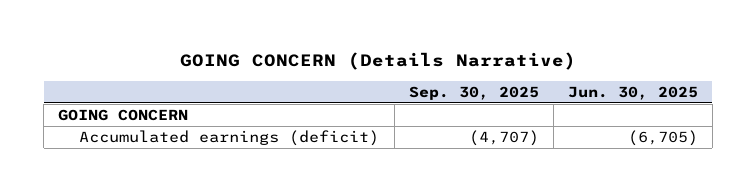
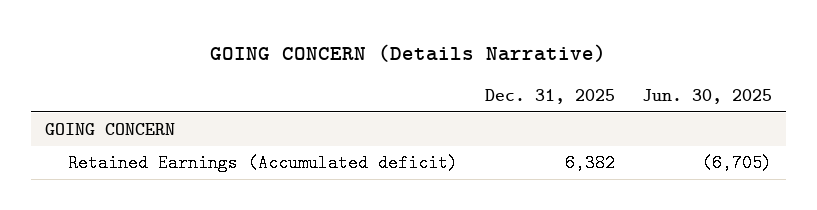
[408,85,539,100] Sep. 30, 2025 -> none
none -> [484,89,615,105] Dec. 31, 2025
[79,130,380,147] Accumulated earnings (deficit) -> [67,154,458,173] Retained Earnings (Accumulated deficit)

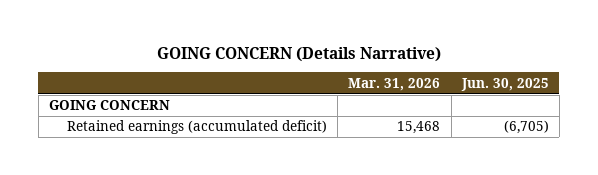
[484,89,615,105] Dec. 31, 2025 -> none
none -> [348,77,441,91] Mar. 31, 2026
[67,154,458,173] Retained Earnings (Accumulated deficit) -> [66,120,327,135] Retained earnings (accumulated deficit)

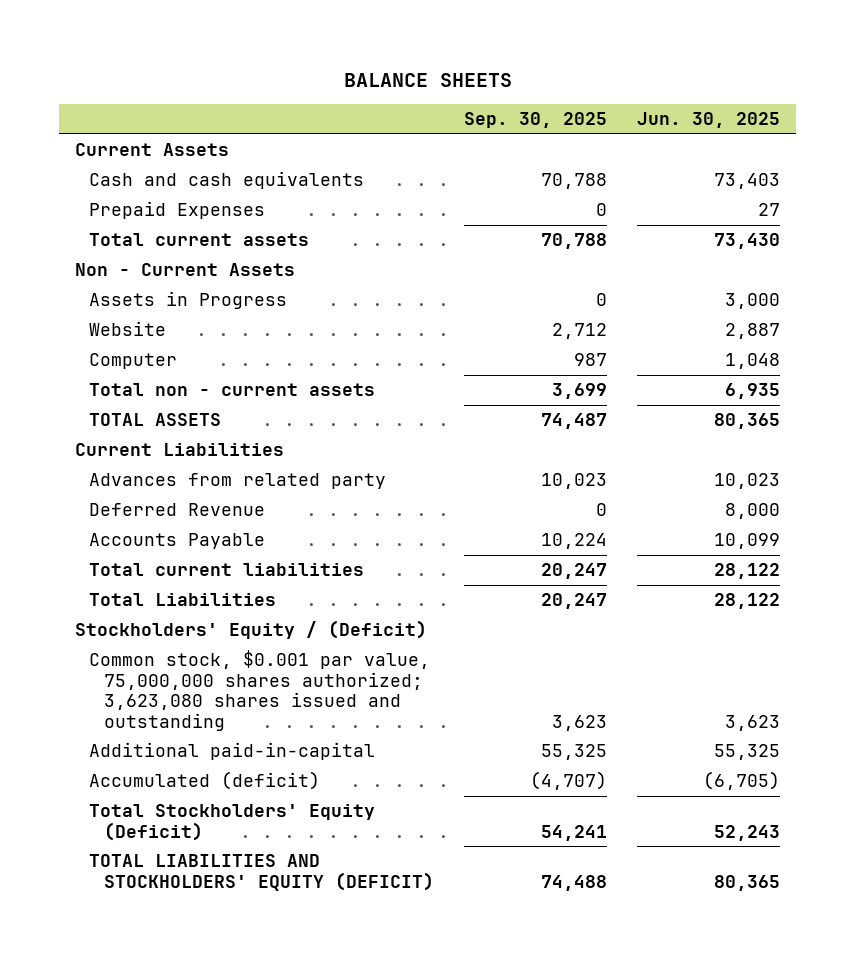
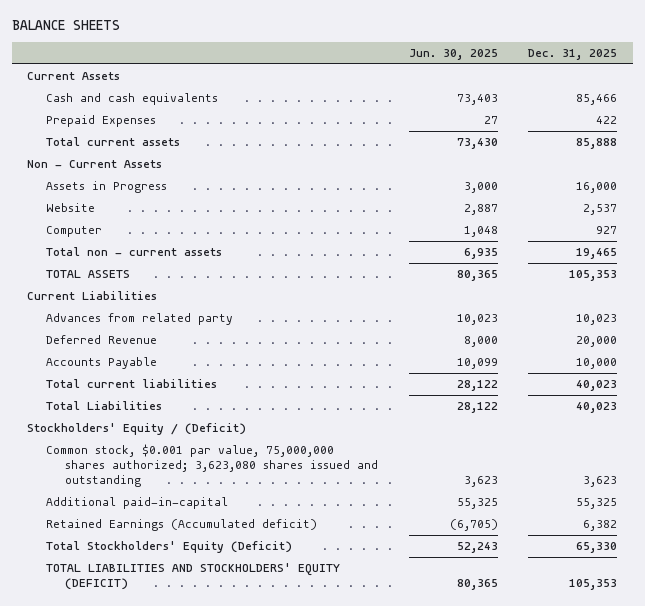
[464,112,608,129] Sep. 30, 2025 -> none
none -> [528,48,618,60] Dec. 31, 2025
[89,771,321,791] Accumulated (deficit) -> [45,519,317,532] Retained Earnings (Accumulated deficit)

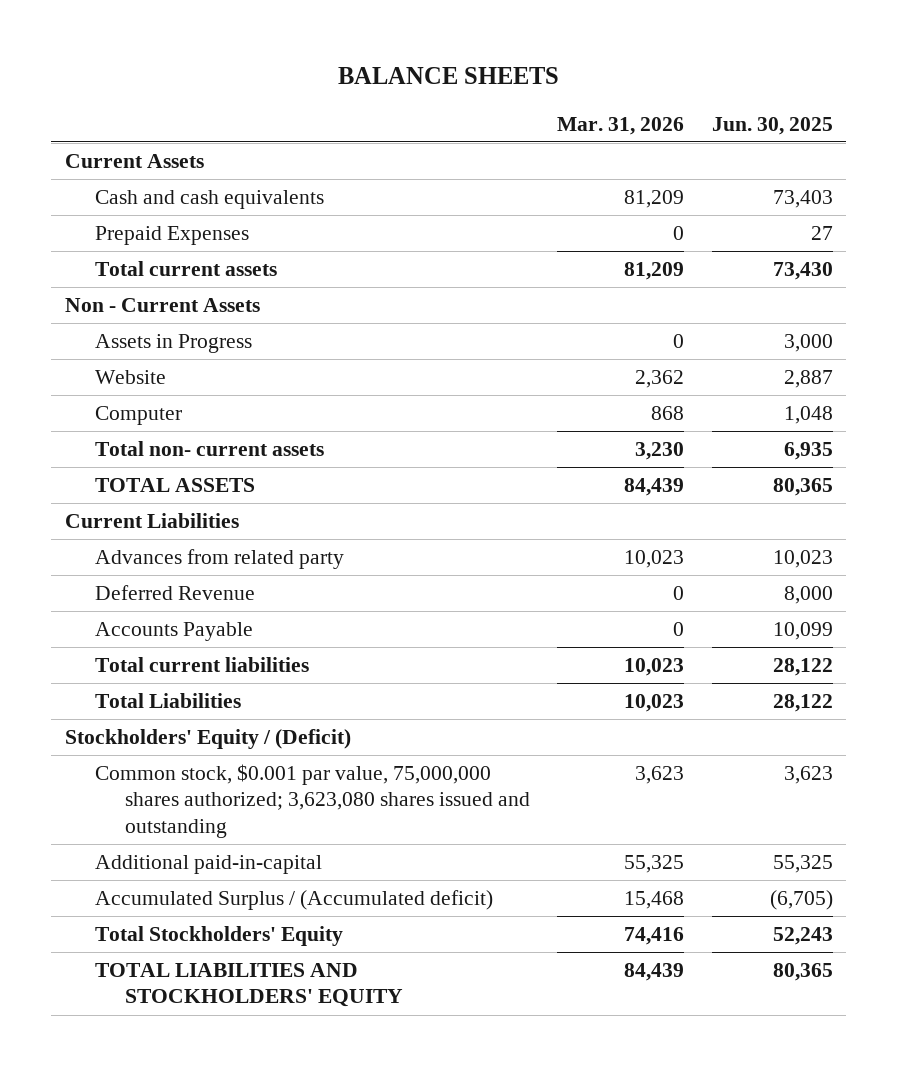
[528,48,618,60] Dec. 31, 2025 -> none
none -> [557,116,685,135] Mar. 31, 2026
[45,247,222,257] Total non - current assets -> [94,441,324,457] Total non- current assets
[45,519,317,532] Retained Earnings (Accumulated deficit) -> [94,890,493,911] Accumulated Surplus / (Accumulated deficit)
[45,541,292,554] Total Stockholders' Equity (Deficit) -> [94,926,343,947] Total Stockholders' Equity
[45,563,340,591] TOTAL LIABILITIES AND STOCKHOLDERS' EQUITY (DEFICIT) -> [94,963,404,1008] TOTAL LIABILITIES AND STOCKHOLDERS' EQUITY

